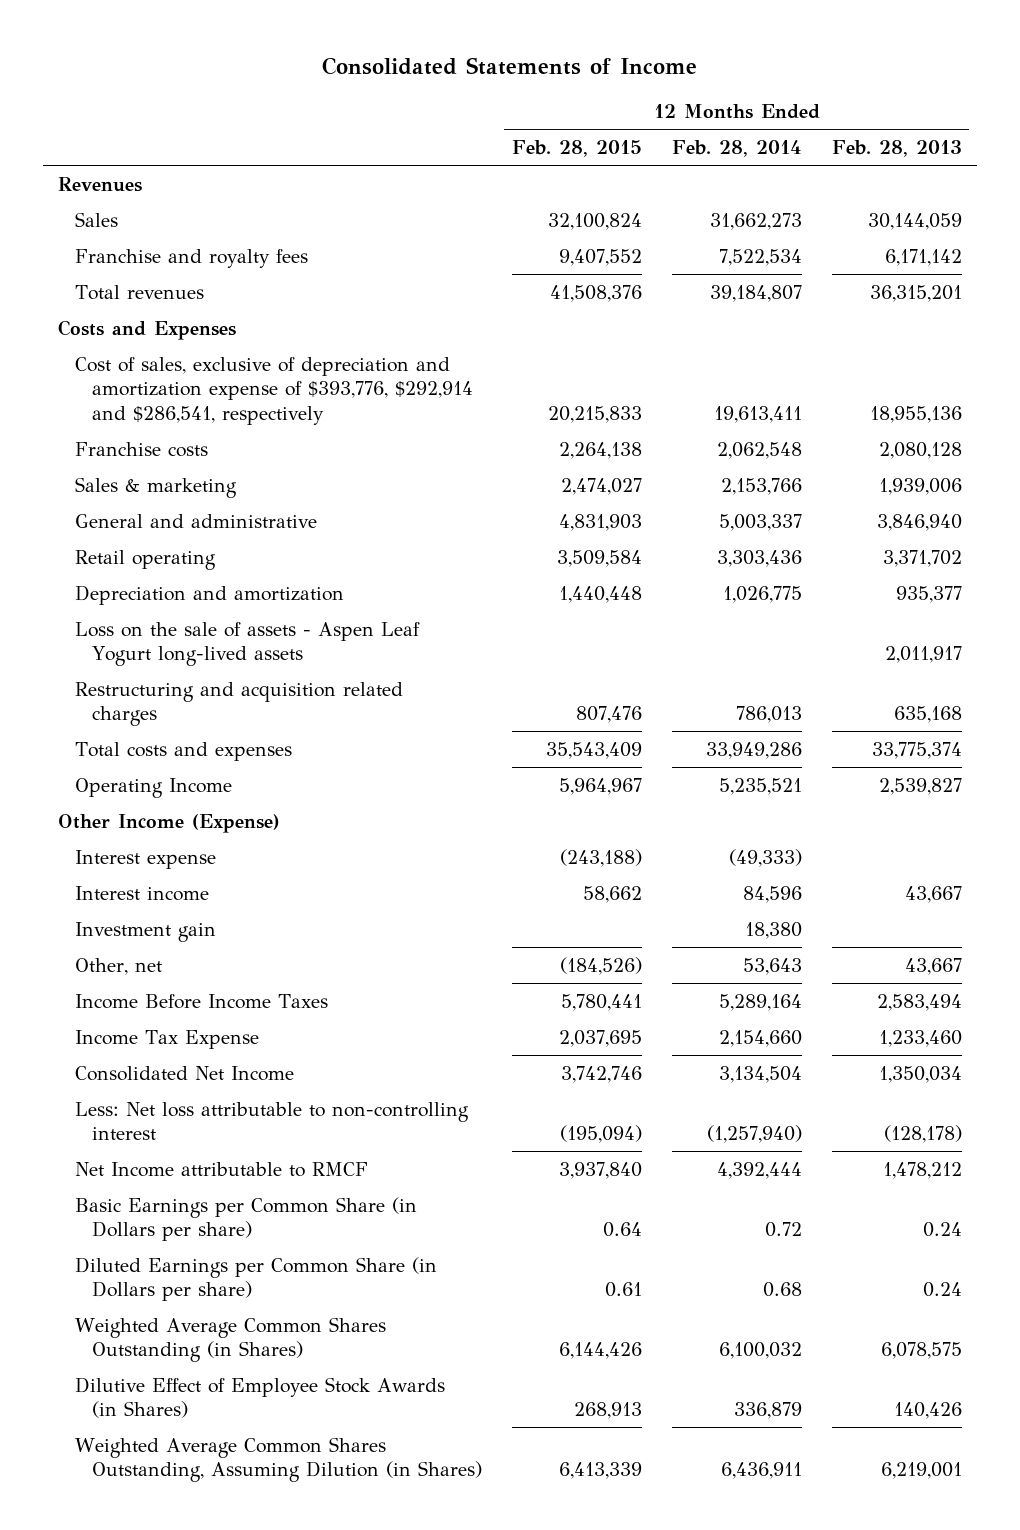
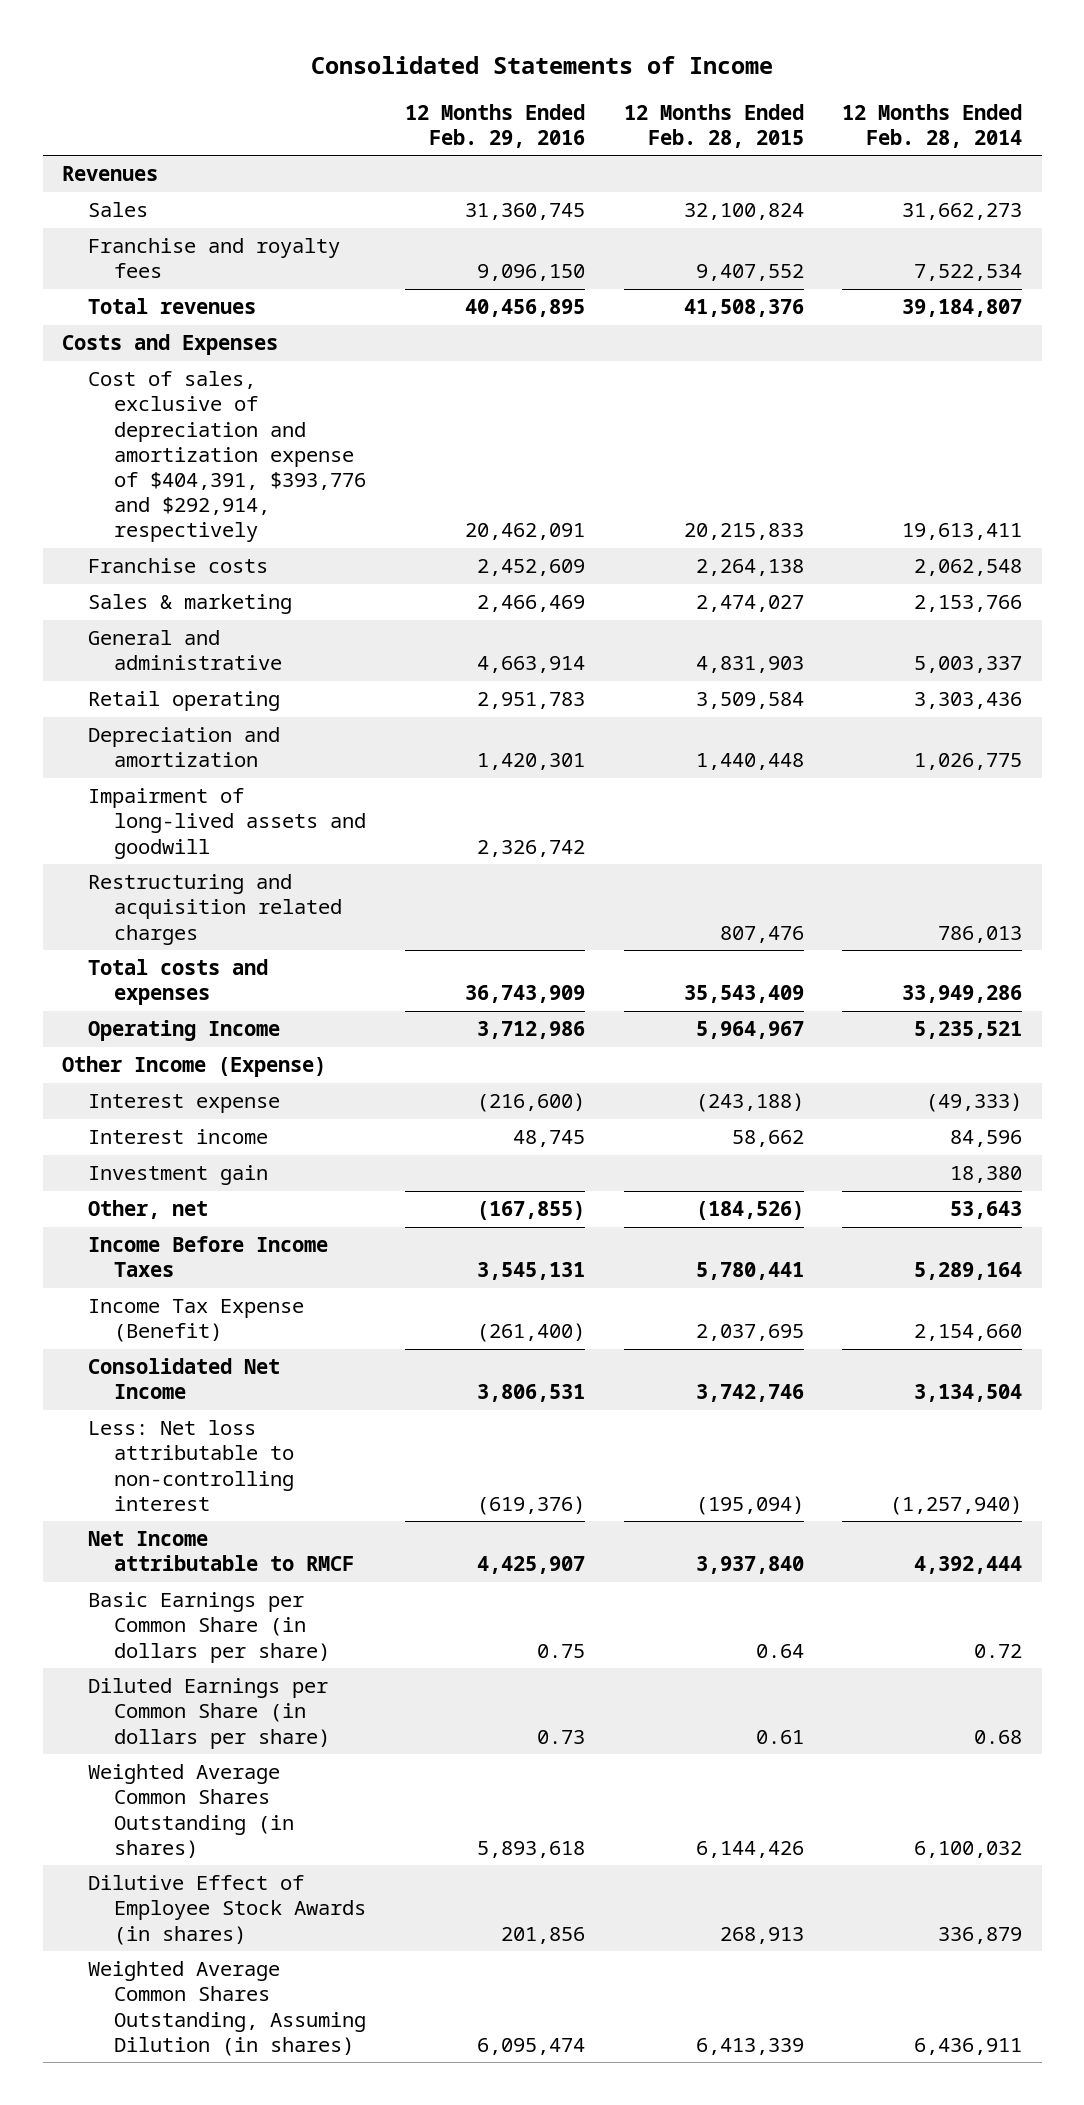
[831,139,962,157] Feb. 28, 2013 -> none
none -> [404,103,585,148] 12 Months Ended Feb. 29, 2016
[75,356,473,425] Cost of sales, exclusive of depreciation and amortization expense of $393,776, $292,914 and $286,541, respectively -> [87,371,366,543] Cost of sales, exclusive of depreciation and amortization expense of $404,391, $393,776 and $292,914, respectively
[75,621,421,667] Loss on the sale of assets - Aspen Leaf Yogurt long-lived assets -> none
none -> [87,788,366,859] Impairment of long-lived assets and goodwill
[75,1029,260,1049] Income Tax Expense -> [87,1299,304,1343] Income Tax Expense (Benefit)
[75,1196,418,1242] Basic Earnings per Common Share (in Dollars per share) -> [87,1592,330,1663] Basic Earnings per Common Share (in dollars per share)
[75,1256,438,1302] Diluted Earnings per Common Share (in Dollars per share) -> [87,1678,330,1749] Diluted Earnings per Common Share (in dollars per share)
[75,1316,387,1363] Weighted Average Common Shares Outstanding (in Shares) -> [87,1764,294,1858] Weighted Average Common Shares Outstanding (in shares)
[75,1376,446,1419] Dilutive Effect of Employee Stock Awards (in Shares) -> [87,1875,366,1945] Dilutive Effect of Employee Stock Awards (in shares)
[75,1436,482,1483] Weighted Average Common Shares Outstanding, Assuming Dilution (in Shares) -> [87,1961,366,2056] Weighted Average Common Shares Outstanding, Assuming Dilution (in shares)

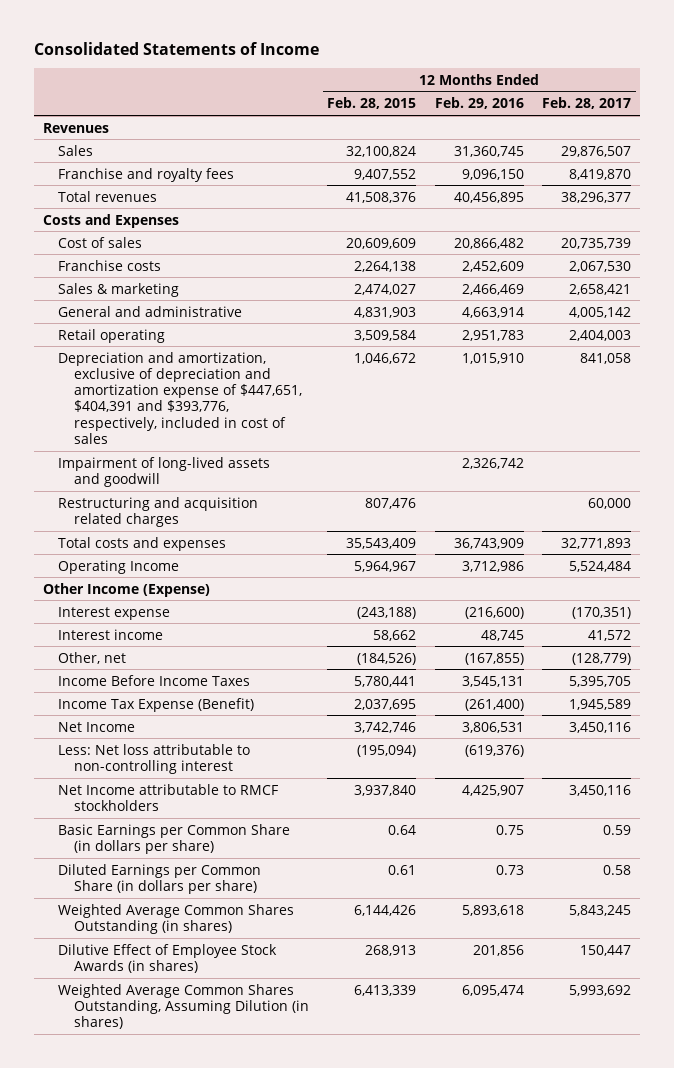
[842,103,1023,148] 12 Months Ended Feb. 28, 2014 -> none
none -> [542,97,632,110] Feb. 28, 2017
[87,371,366,543] Cost of sales, exclusive of depreciation and amortization expense of $404,391, $393,776 and $292,914, respectively -> [58,236,143,248] Cost of sales
[464,523,585,541] 20,462,091 -> [453,237,524,249] 20,866,482
[683,523,804,541] 20,215,833 -> [346,237,417,249] 20,609,609
[87,727,280,768] Depreciation and amortization -> none
none -> [58,351,302,445] Depreciation and amortization, exclusive of depreciation and amortization expense of $447,651, $404,391 and $393,776, respectively, included in cost of sales
[87,1165,268,1186] Investment gain -> none
[87,1358,280,1400] Consolidated Net Income -> [58,721,136,732] Net Income
[87,1531,354,1572] Net Income attributable to RMCF -> [58,783,279,811] Net Income attributable to RMCF stockholders

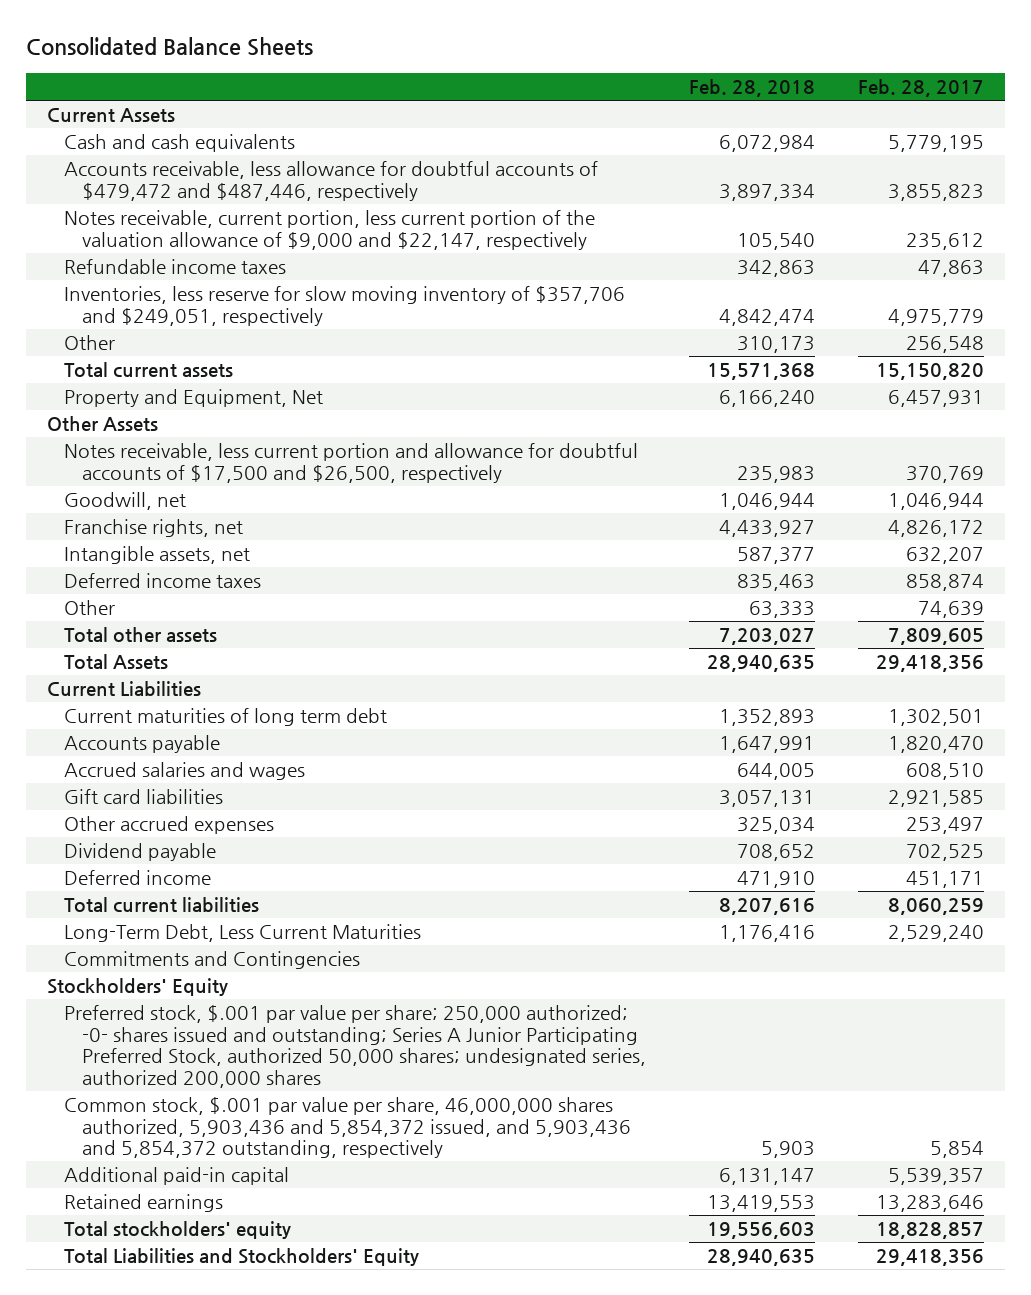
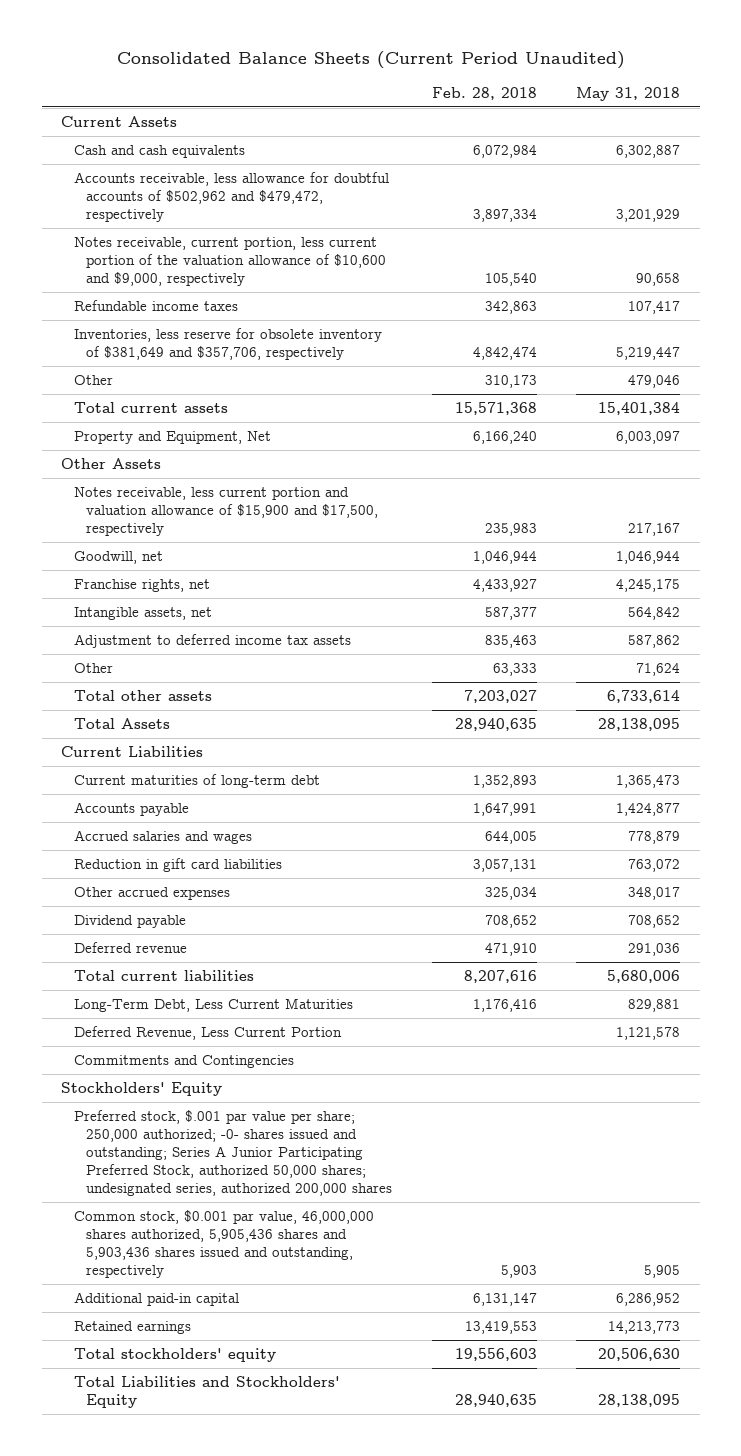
[25,37,313,57] Consolidated Balance Sheets -> [116,51,625,70] Consolidated Balance Sheets (Current Period Unaudited)
[857,79,984,98] Feb. 28, 2017 -> none
none -> [575,87,680,102] May 31, 2018
[64,161,599,201] Accounts receivable, less allowance for doubtful accounts of $479,472 and $487,446, respectively -> [73,171,389,223] Accounts receivable, less allowance for doubtful accounts of $502,962 and $479,472, respectively
[64,210,596,250] Notes receivable, current portion, less current portion of the valuation allowance of $9,000 and $22,147, respectively -> [73,236,387,287] Notes receivable, current portion, less current portion of the valuation allowance of $10,600 and $9,000, respectively
[64,286,626,326] Inventories, less reserve for slow moving inventory of $357,706 and $249,051, respectively -> [73,327,382,361] Inventories, less reserve for obsolete inventory of $381,649 and $357,706, respectively
[64,443,639,483] Notes receivable, less current portion and allowance for doubtful accounts of $17,500 and $26,500, respectively -> [73,486,379,537] Notes receivable, less current portion and valuation allowance of $15,900 and $17,500, respectively
[64,573,262,589] Deferred income taxes -> [73,633,351,648] Adjustment to deferred income tax assets
[64,708,388,727] Current maturities of long term debt -> [73,773,320,788] Current maturities of long-term debt
[64,789,224,805] Gift card liabilities -> [73,857,282,872] Reduction in gift card liabilities
[64,870,212,886] Deferred income -> [73,941,187,953] Deferred revenue
none -> [73,1025,342,1040] Deferred Revenue, Less Current Portion
[64,1097,631,1159] Common stock, $.001 par value per share, 46,000,000 shares authorized, 5,903,436 and 5,854,372 issued, and 5,903,436 and 5,854,372 outstanding, respectively -> [73,1209,374,1279] Common stock, $0.001 par value, 46,000,000 shares authorized, 5,905,436 shares and 5,903,436 shares issued and outstanding, respectively

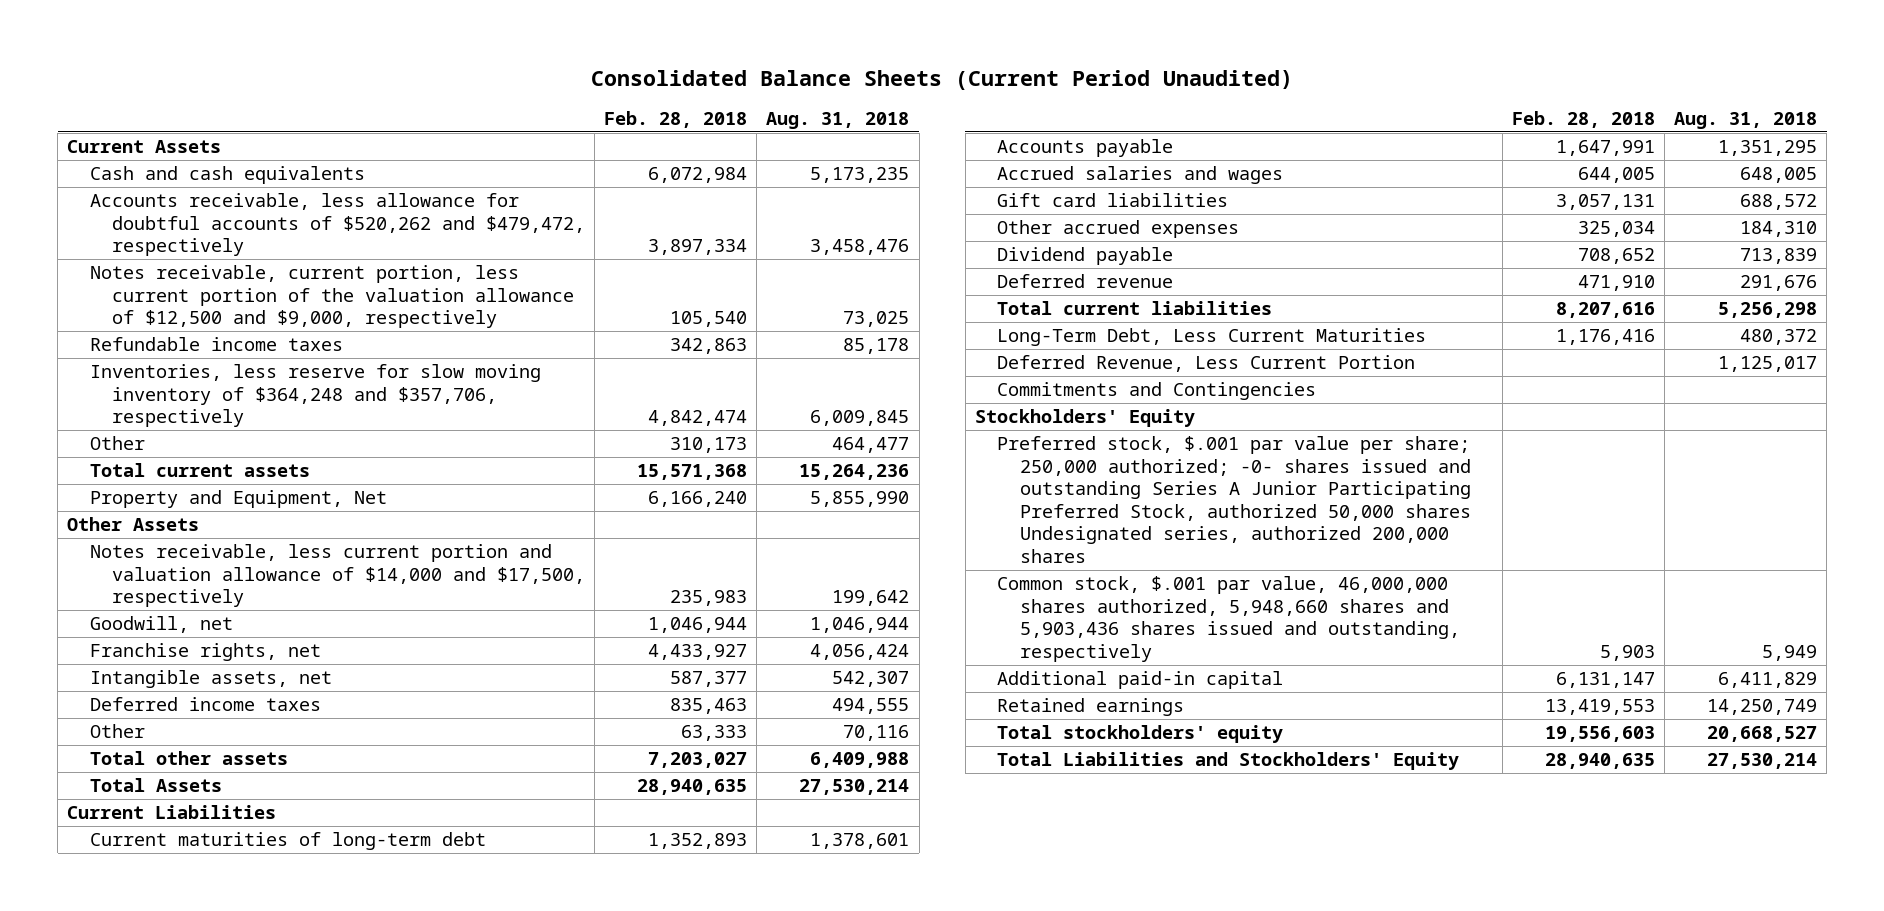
[575,87,680,102] May 31, 2018 -> none
none -> [766,112,910,130] Aug. 31, 2018
[73,171,389,223] Accounts receivable, less allowance for doubtful accounts of $502,962 and $479,472, respectively -> [89,193,586,257] Accounts receivable, less allowance for doubtful accounts of $520,262 and $479,472, respectively
[73,236,387,287] Notes receivable, current portion, less current portion of the valuation allowance of $10,600 and $9,000, respectively -> [89,265,575,329] Notes receivable, current portion, less current portion of the valuation allowance of $12,500 and $9,000, respectively
[73,327,382,361] Inventories, less reserve for obsolete inventory of $381,649 and $357,706, respectively -> [89,364,541,428] Inventories, less reserve for slow moving inventory of $364,248 and $357,706, respectively
[73,486,379,537] Notes receivable, less current portion and valuation allowance of $15,900 and $17,500, respectively -> [89,544,586,608] Notes receivable, less current portion and valuation allowance of $14,000 and $17,500, respectively
[73,633,351,648] Adjustment to deferred income tax assets -> [89,697,321,712] Deferred income taxes
[73,857,282,872] Reduction in gift card liabilities -> [997,193,1229,208] Gift card liabilities
[73,1109,393,1197] Preferred stock, $.001 par value per share; 250,000 authorized; -0- shares issued and outstanding; Series A Junior Participating Preferred Stock, authorized 50,000 shares; undesignated series, authorized 200,000 shares -> [997,436,1472,563] Preferred stock, $.001 par value per share; 250,000 authorized; -0- shares issued and outstanding Series A Junior Participating Preferred Stock, authorized 50,000 shares Undesignated series, authorized 200,000 shares
[73,1209,374,1279] Common stock, $0.001 par value, 46,000,000 shares authorized, 5,905,436 shares and 5,903,436 shares issued and outstanding, respectively -> [997,576,1461,662] Common stock, $.001 par value, 46,000,000 shares authorized, 5,948,660 shares and 5,903,436 shares issued and outstanding, respectively

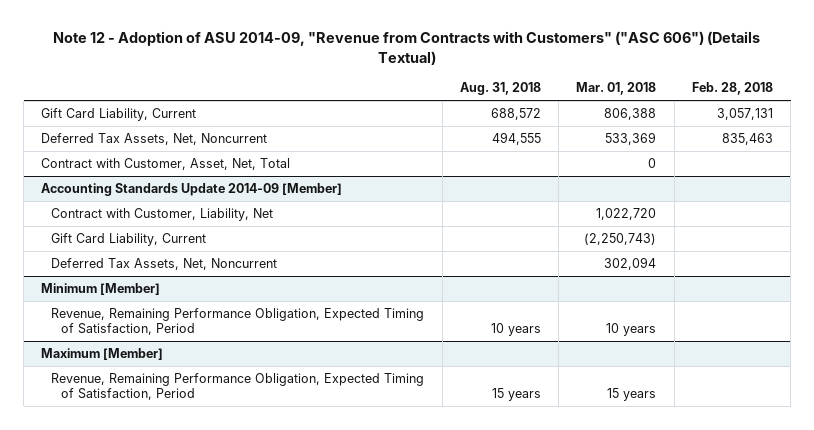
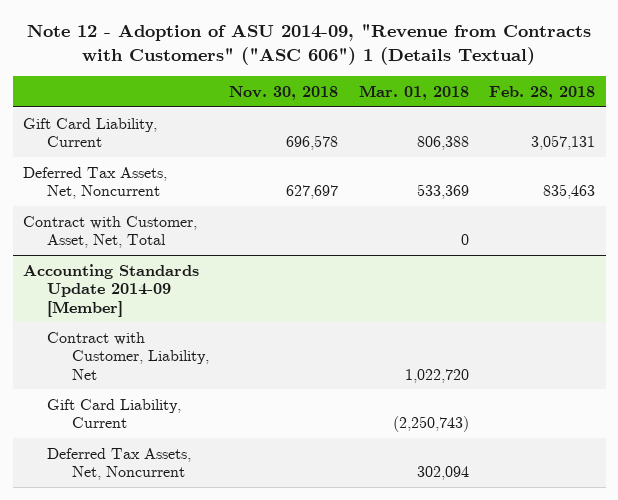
[53,31,761,65] Note 12 - Adoption of ASU 2014-09, "Revenue from Contracts with Customers" ("ASC 606") (Details Textual) -> [27,23,592,65] Note 12 - Adoption of ASU 2014-09, "Revenue from Contracts with Customers" ("ASC 606") 1 (Details Textual)
[459,82,541,96] Aug. 31, 2018 -> none
none -> [229,85,339,100] Nov. 30, 2018
[41,283,161,296] Minimum [Member] -> none
[51,308,425,336] Revenue, Remaining Performance Obligation, Expected Timing of Satisfaction, Period -> none
[41,348,164,361] Maximum [Member] -> none
[51,373,425,401] Revenue, Remaining Performance Obligation, Expected Timing of Satisfaction, Period -> none

